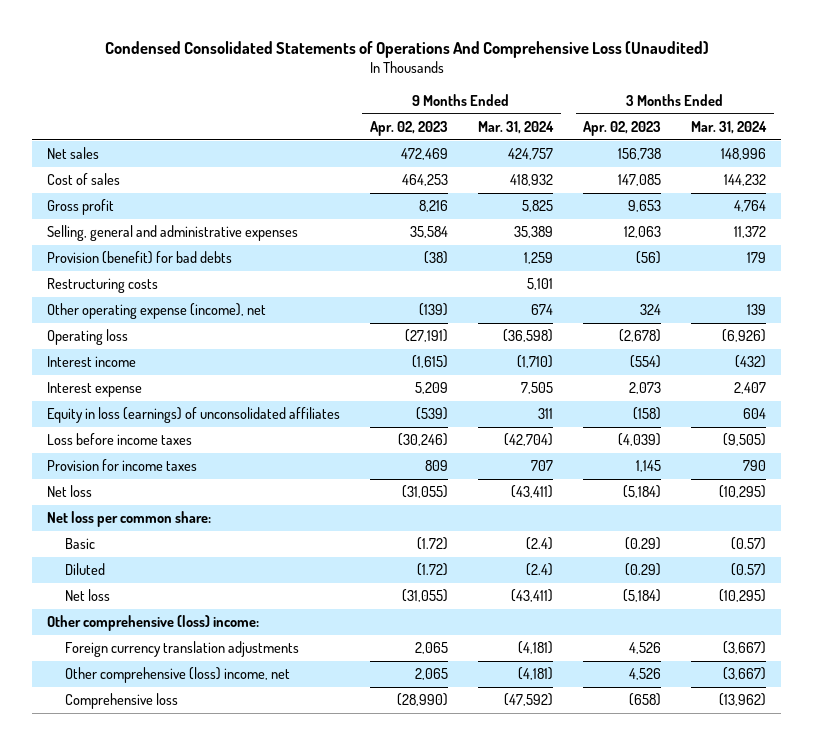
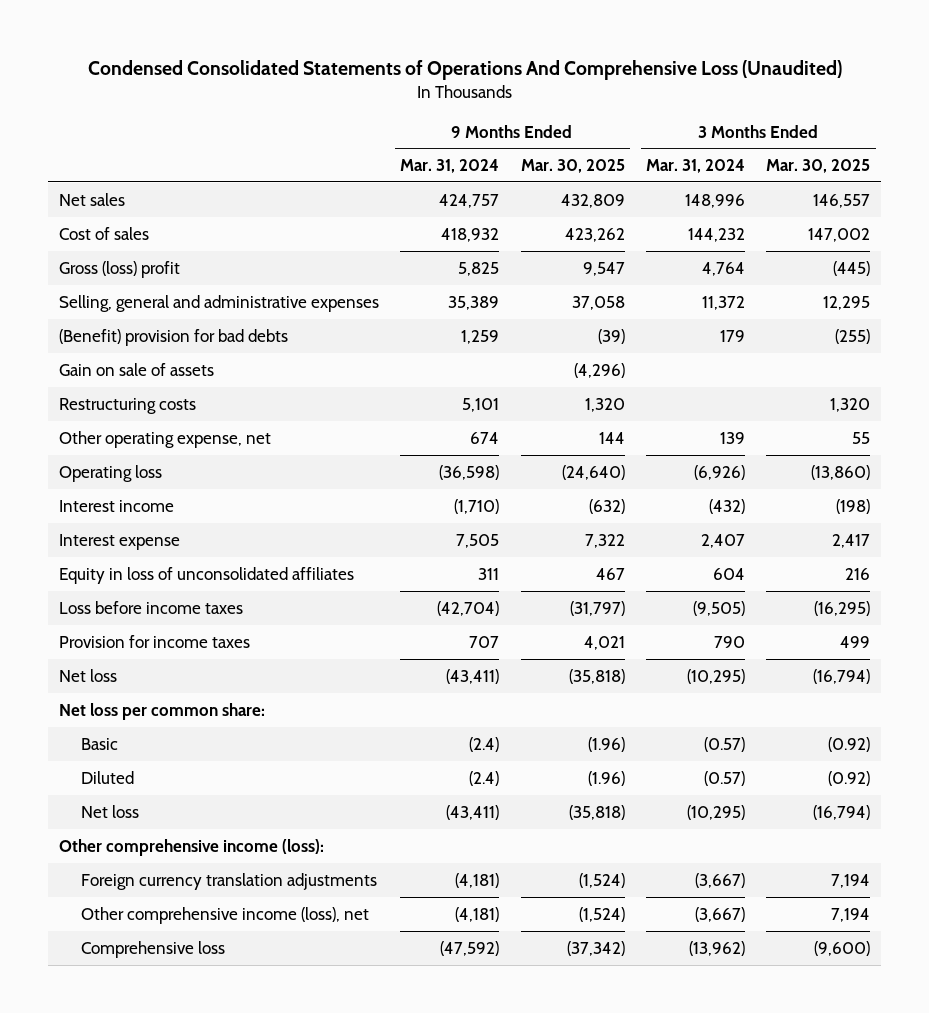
[369,120,448,136] Apr. 02, 2023 -> none
[583,120,662,136] Apr. 02, 2023 -> none
none -> [520,159,625,174] Mar. 30, 2025
none -> [766,159,871,174] Mar. 30, 2025
[46,199,114,216] Gross profit -> [58,260,180,278] Gross (loss) profit
[46,251,232,265] Provision (benefit) for bad debts -> [58,328,288,346] (Benefit) provision for bad debts
none -> [58,362,214,376] Gain on sale of assets
[46,303,266,320] Other operating expense (income), net -> [58,430,271,448] Other operating expense, net
[46,407,340,424] Equity in loss (earnings) of unconsolidated affiliates -> [58,566,354,584] Equity in loss of unconsolidated affiliates
[46,615,259,632] Other comprehensive (loss) income: -> [58,838,324,856] Other comprehensive income (loss):
[64,667,290,684] Other comprehensive (loss) income, net -> [80,906,369,924] Other comprehensive income (loss), net

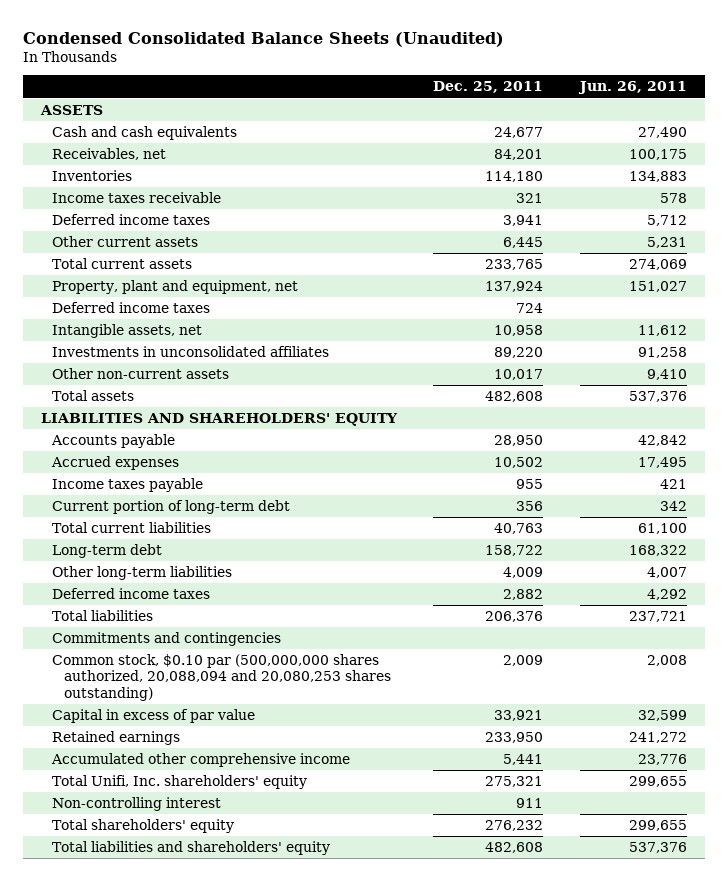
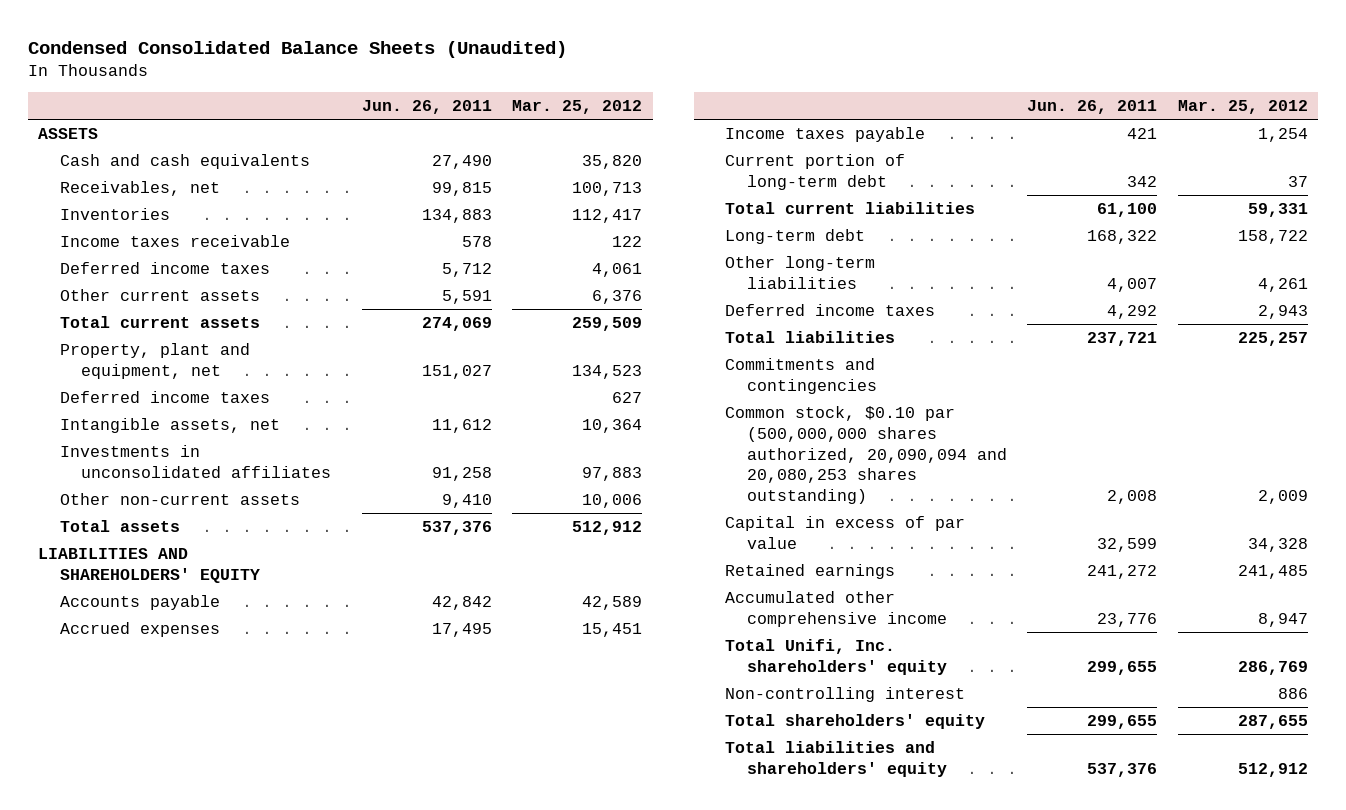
[433,81,544,94] Dec. 25, 2011 -> none
none -> [512,100,643,115] Mar. 25, 2012
[628,149,687,161] 100,175 -> [431,182,492,197] 99,815
[646,237,687,249] 5,231 -> [441,290,492,305] 5,591
[52,654,391,701] Common stock, $0.10 par (500,000,000 shares authorized, 20,088,094 and 20,080,253 shares outstanding) -> [725,406,1007,505] Common stock, $0.10 par (500,000,000 shares authorized, 20,090,094 and 20,080,253 shares outstanding)

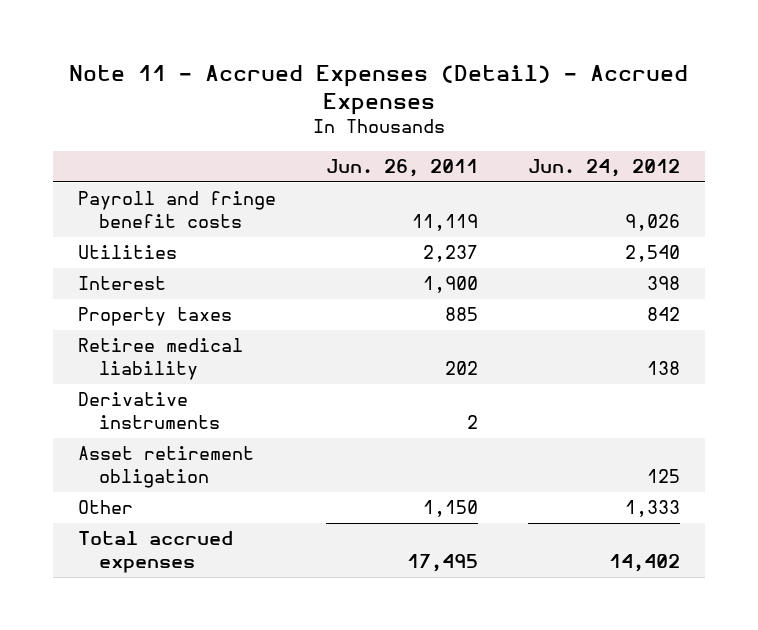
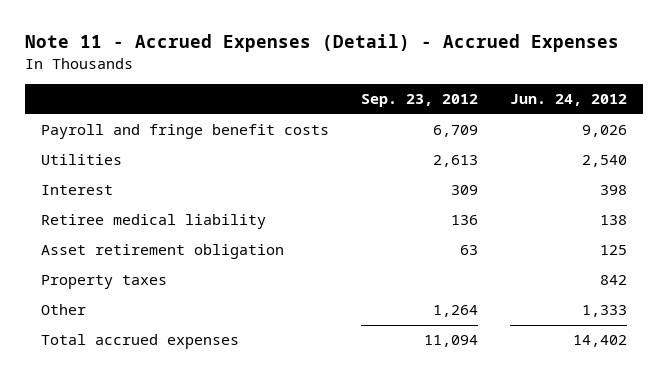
[325,158,478,177] Jun. 26, 2011 -> none
none -> [360,94,478,108] Sep. 23, 2012
[78,392,220,430] Derivative instruments -> none
[78,307,233,327] Property taxes -> [40,275,167,290] Property taxes

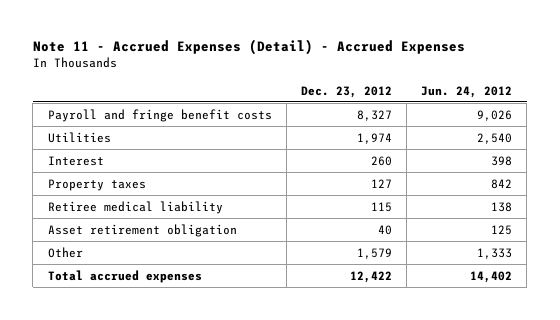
[360,94,478,108] Sep. 23, 2012 -> none
none -> [300,85,392,98] Dec. 23, 2012
[40,275,167,290] Property taxes -> [47,178,146,191] Property taxes

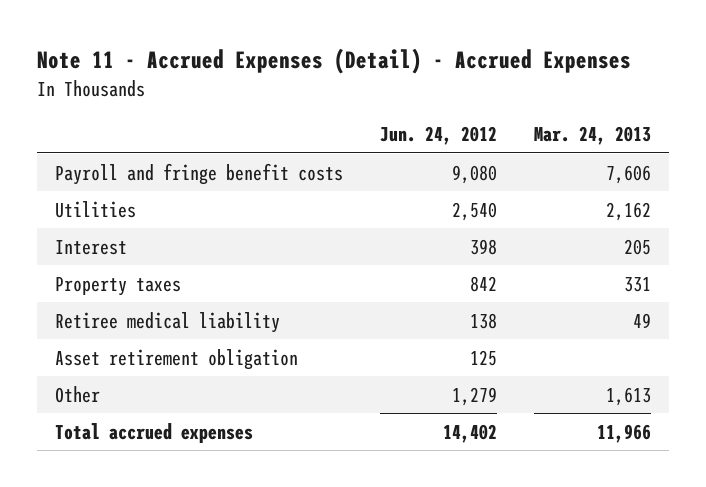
[300,85,392,98] Dec. 23, 2012 -> none
none -> [533,126,651,146] Mar. 24, 2013
[477,109,513,121] 9,026 -> [451,164,497,184] 9,080
[477,247,513,259] 1,333 -> [451,386,497,406] 1,279

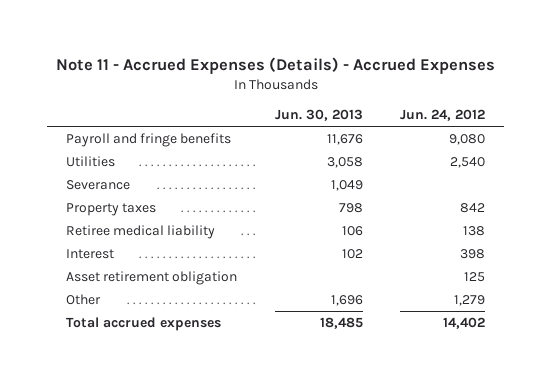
[36,48,631,75] Note 11 - Accrued Expenses (Detail) - Accrued Expenses -> [55,56,495,74] Note 11 - Accrued Expenses (Details) - Accrued Expenses
[533,126,651,146] Mar. 24, 2013 -> none
none -> [274,108,363,121] Jun. 30, 2013
[55,162,344,185] Payroll and fringe benefit costs -> [66,133,232,148] Payroll and fringe benefits
none -> [66,180,131,191] Severance
[55,239,128,255] Interest -> [66,249,115,260] Interest

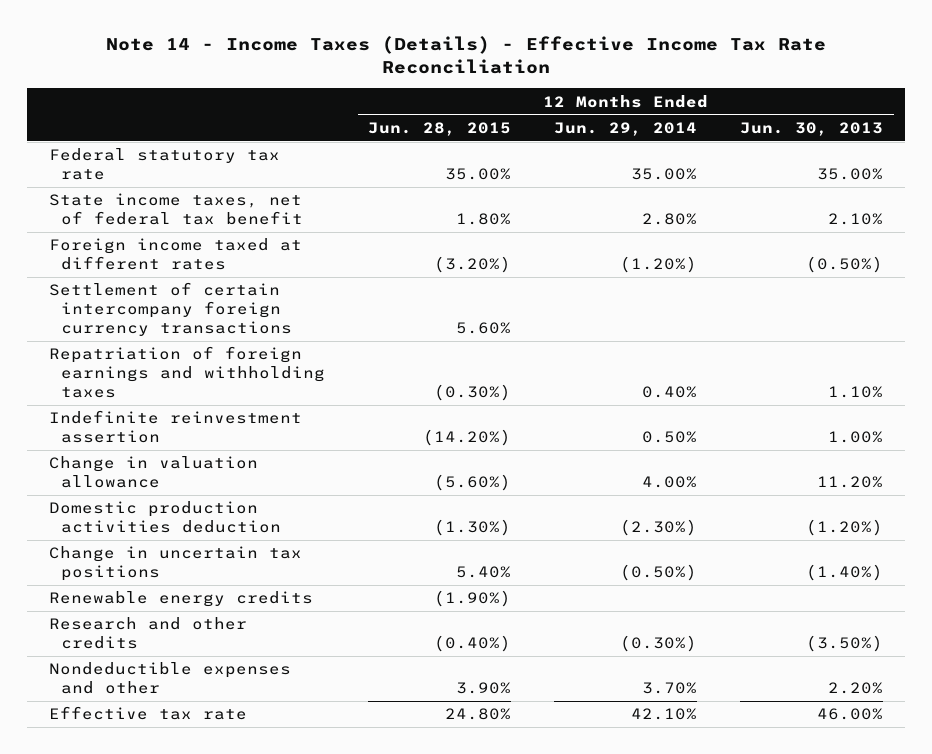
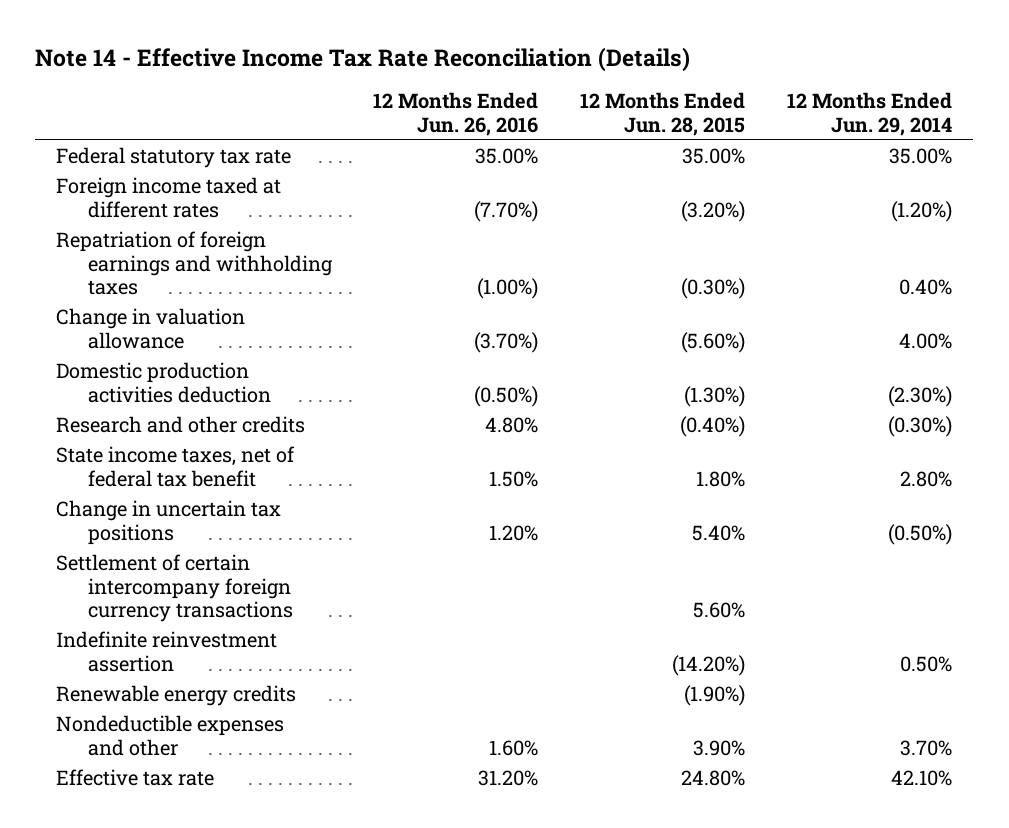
[106,36,827,75] Note 14 - Income Taxes (Details) - Effective Income Tax Rate Reconciliation -> [35,47,691,73] Note 14 - Effective Income Tax Rate Reconciliation (Details)
[740,121,884,136] Jun. 30, 2013 -> none
none -> [373,92,539,136] 12 Months Ended Jun. 26, 2016
[48,617,247,650] Research and other credits -> [56,416,306,434] Research and other credits
[48,193,304,226] State income taxes, net of federal tax benefit -> [56,446,296,487] State income taxes, net of federal tax benefit
[48,282,293,336] Settlement of certain intercompany foreign currency transactions -> [56,554,293,622] Settlement of certain intercompany foreign currency transactions
[48,410,302,444] Indefinite reinvestment assertion -> [56,631,278,672] Indefinite reinvestment assertion

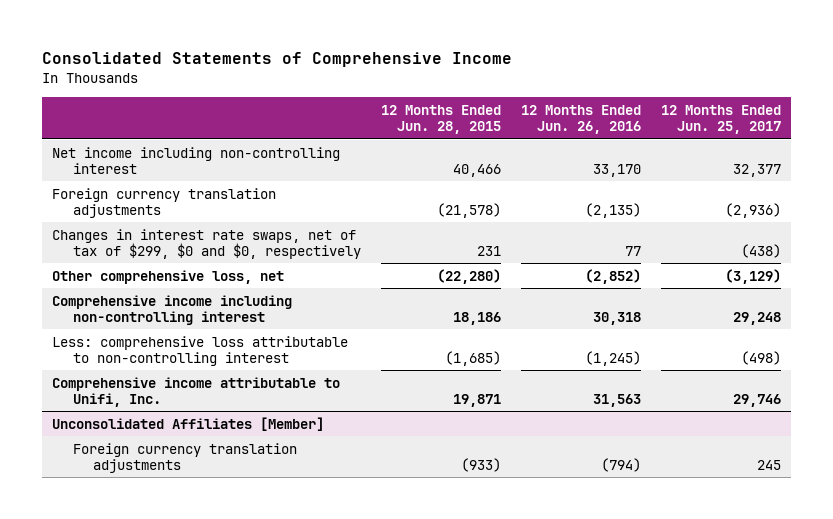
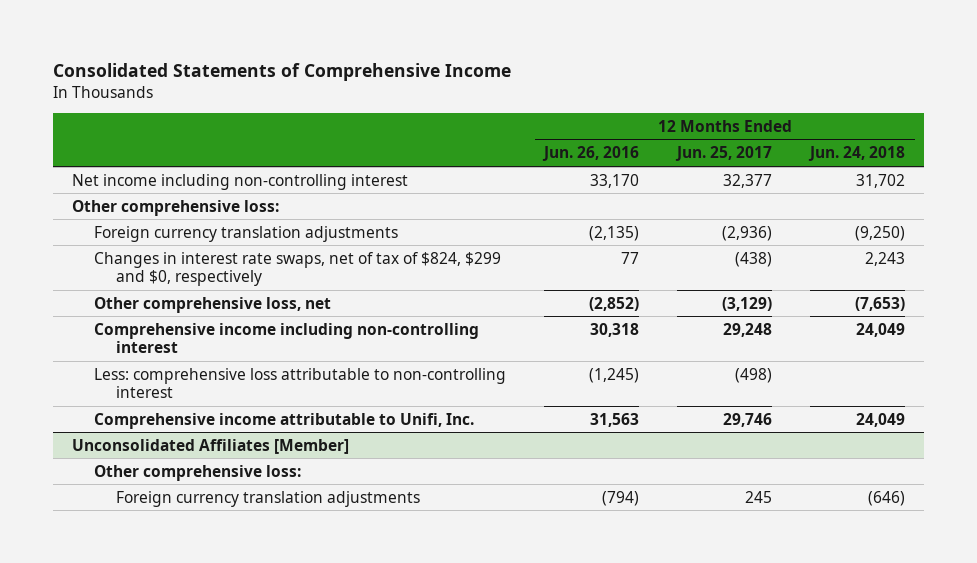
[380,104,501,135] 12 Months Ended Jun. 28, 2015 -> none
none -> [808,146,906,162] Jun. 24, 2018
none -> [72,199,280,216] Other comprehensive loss:
[52,228,361,260] Changes in interest rate swaps, net of tax of $299, $0 and $0, respectively -> [94,251,502,287] Changes in interest rate swaps, net of tax of $824, $299 and $0, respectively
none -> [94,464,302,481] Other comprehensive loss:

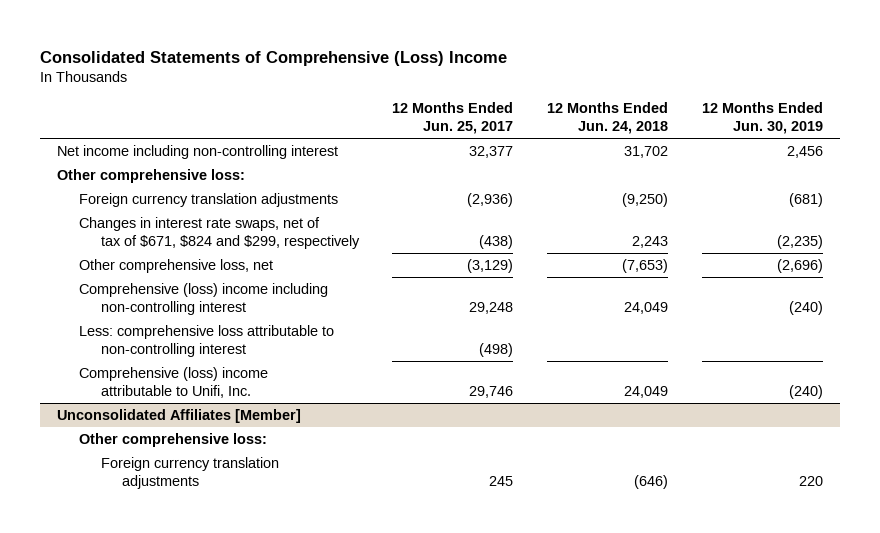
[53,62,512,81] Consolidated Statements of Comprehensive Income -> [40,50,508,66] Consolidated Statements of Comprehensive (Loss) Income
[542,146,640,162] Jun. 26, 2016 -> none
none -> [701,102,823,135] 12 Months Ended Jun. 30, 2019
[94,251,502,287] Changes in interest rate swaps, net of tax of $824, $299 and $0, respectively -> [78,216,360,249] Changes in interest rate swaps, net of tax of $671, $824 and $299, respectively
[94,322,480,354] Comprehensive income including non-controlling interest -> [78,282,328,315] Comprehensive (loss) income including non-controlling interest
[94,412,475,429] Comprehensive income attributable to Unifi, Inc. -> [78,366,268,398] Comprehensive (loss) income attributable to Unifi, Inc.

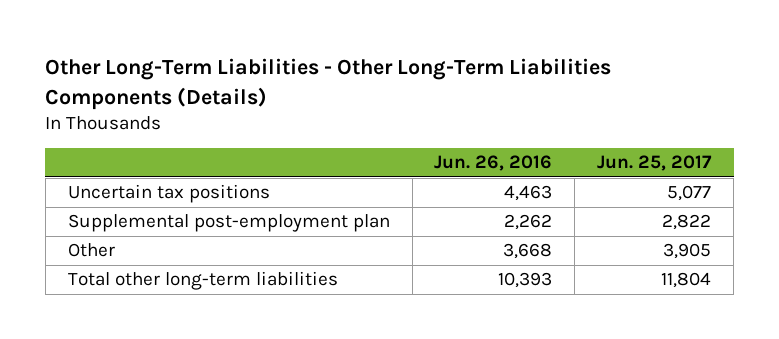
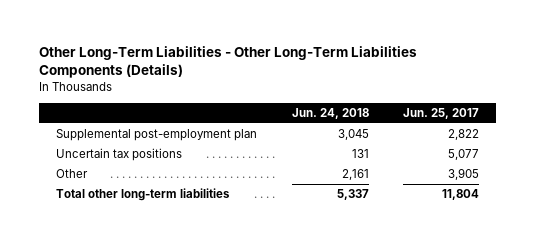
[434,155,553,172] Jun. 26, 2016 -> none
none -> [291,107,369,119] Jun. 24, 2018
[67,184,270,204] Uncertain tax positions -> [56,148,183,162] Uncertain tax positions

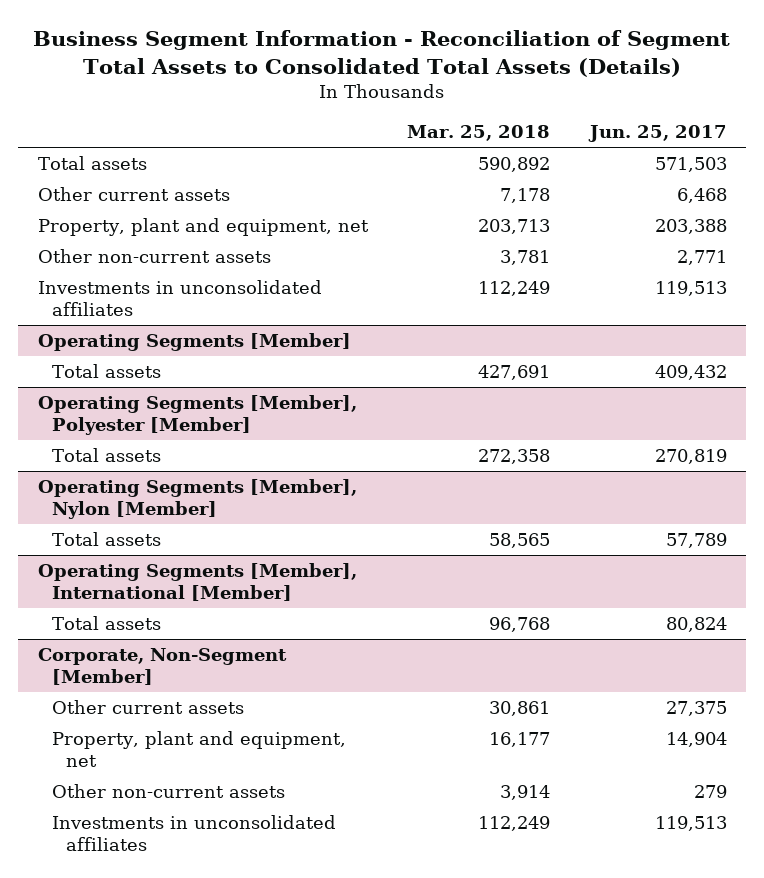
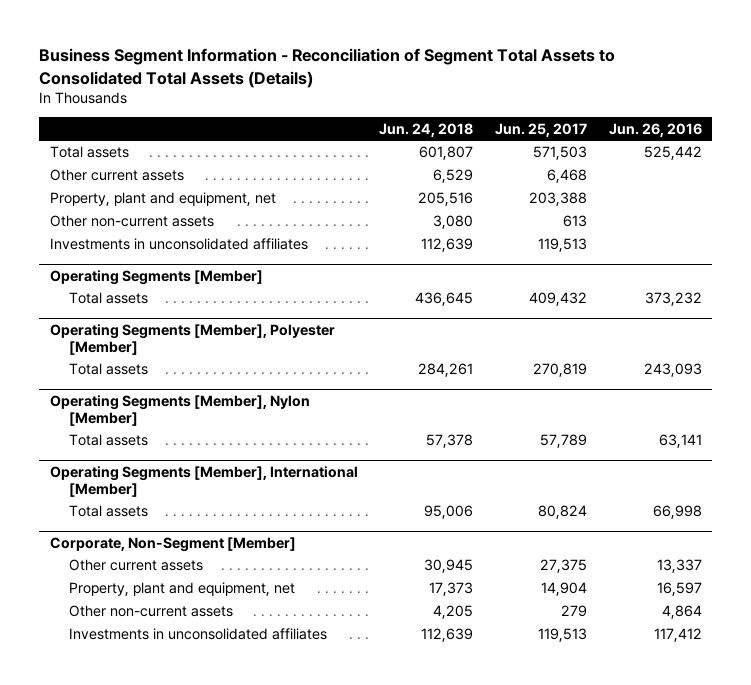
[407,125,551,142] Mar. 25, 2018 -> none
none -> [379,122,474,137] Jun. 24, 2018
none -> [608,122,702,137] Jun. 26, 2016
[676,250,727,266] 2,771 -> [563,215,588,228] 613

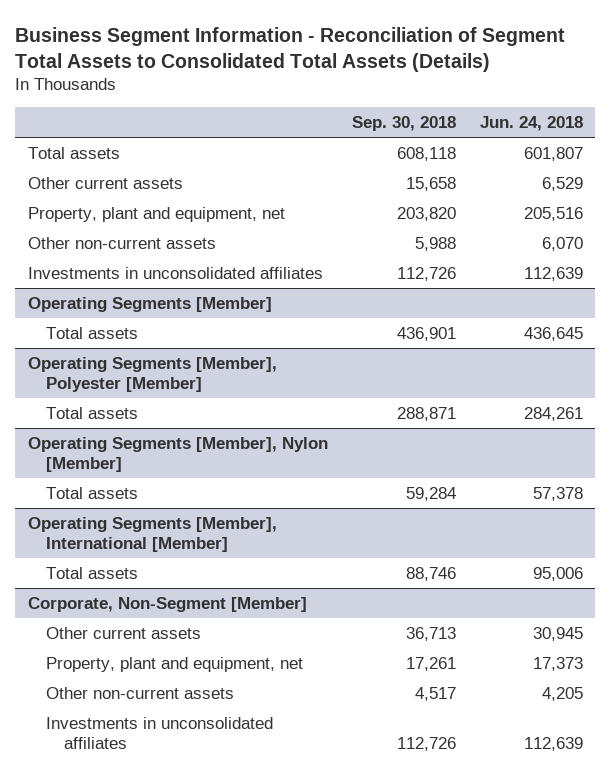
[495,122,588,137] Jun. 25, 2017 -> none
[608,122,702,137] Jun. 26, 2016 -> none
none -> [351,116,456,132] Sep. 30, 2018
[433,215,474,230] 3,080 -> [541,236,583,251] 6,070

